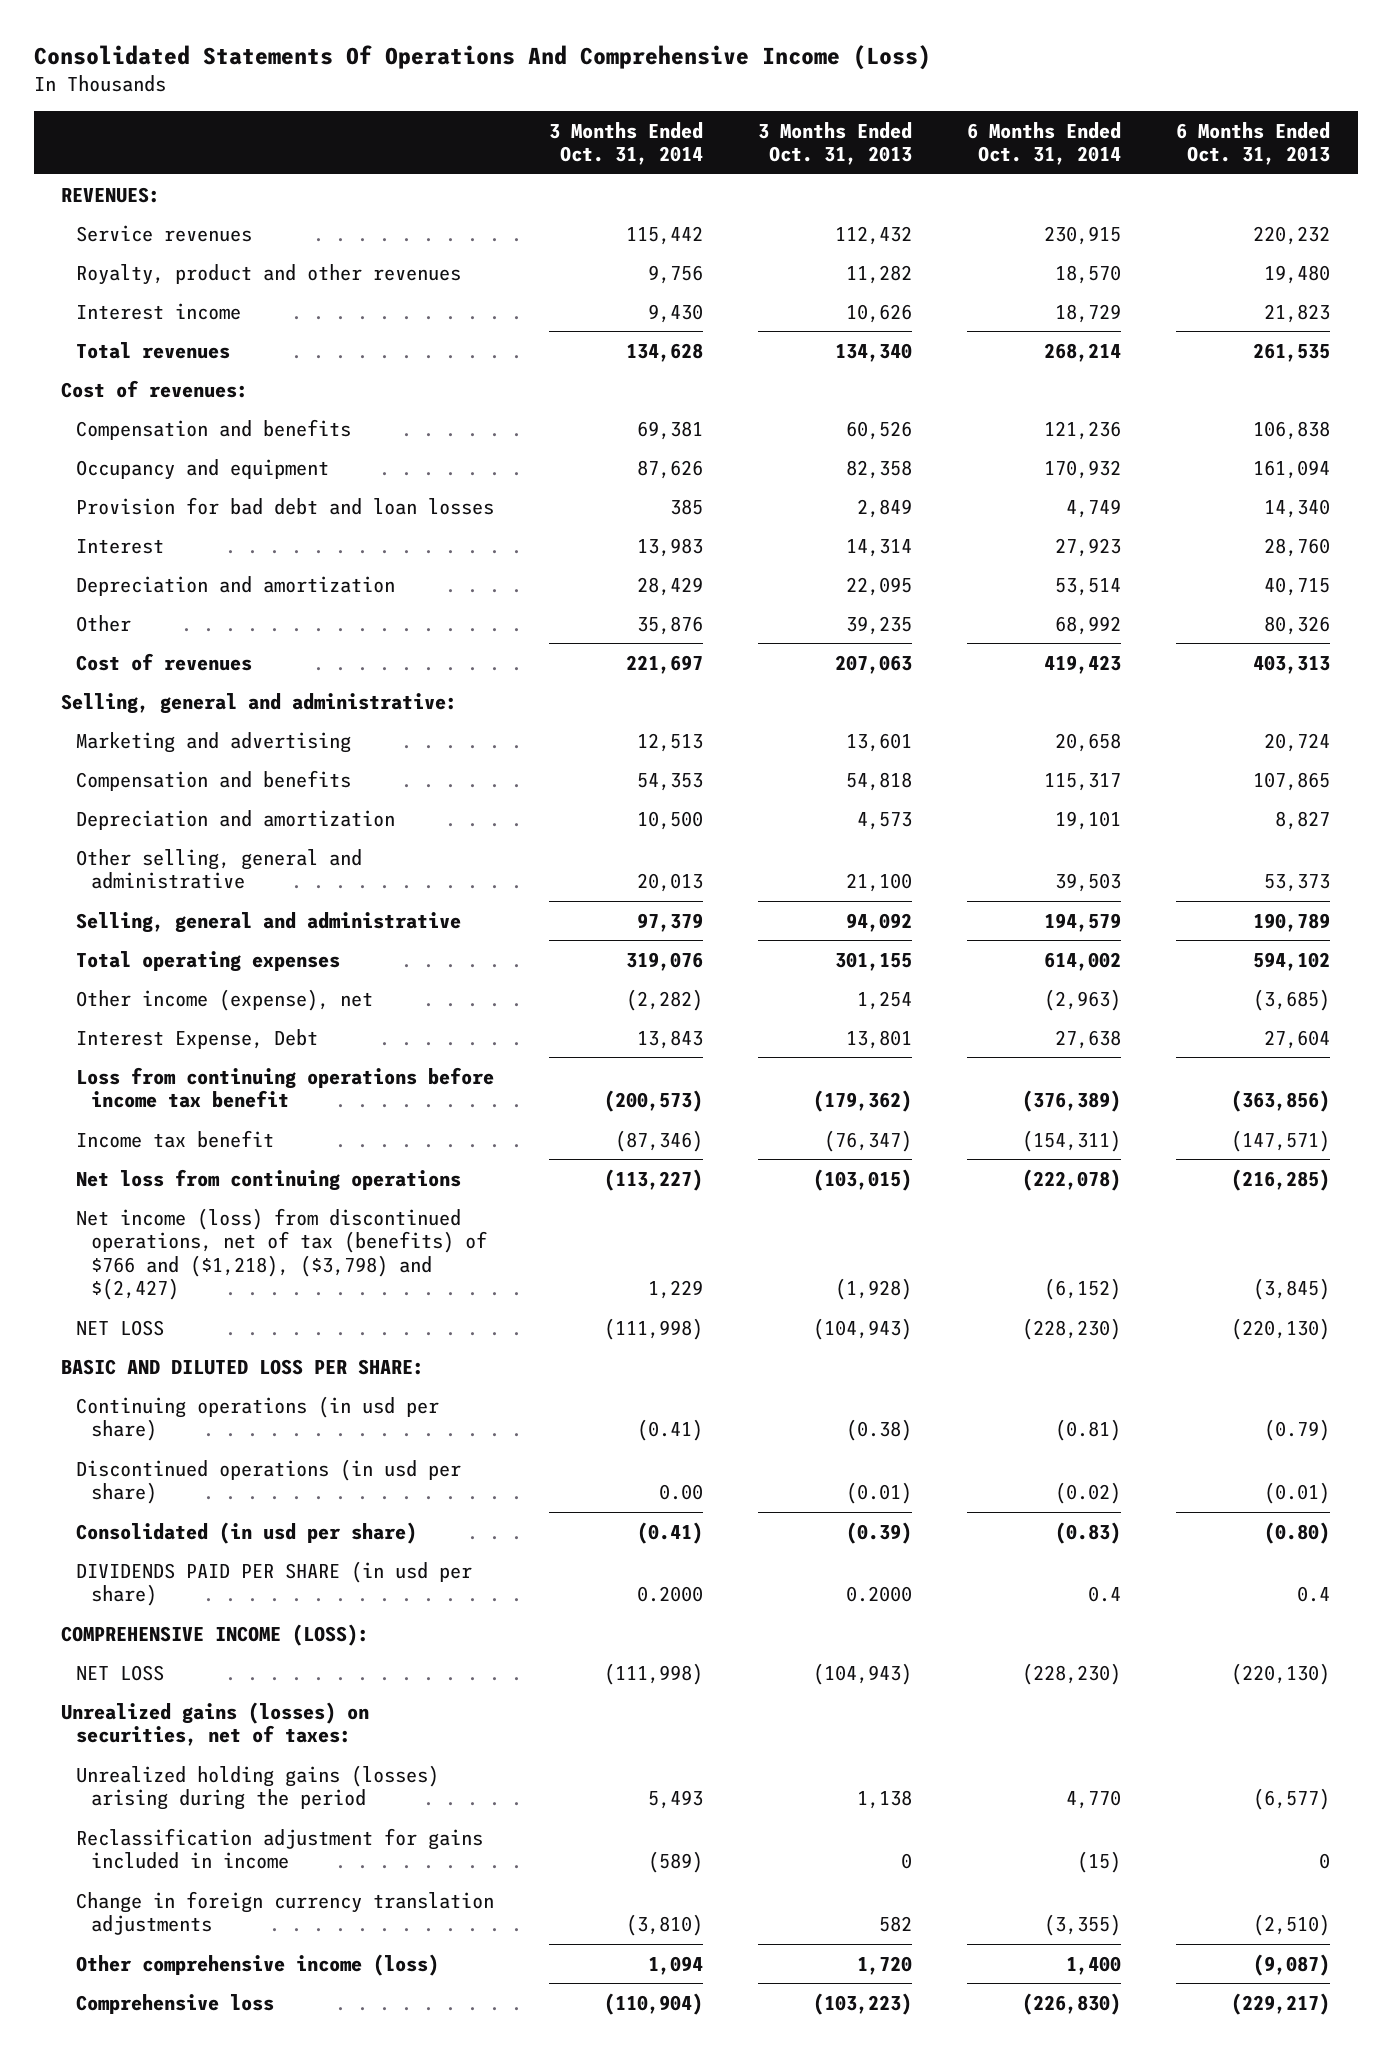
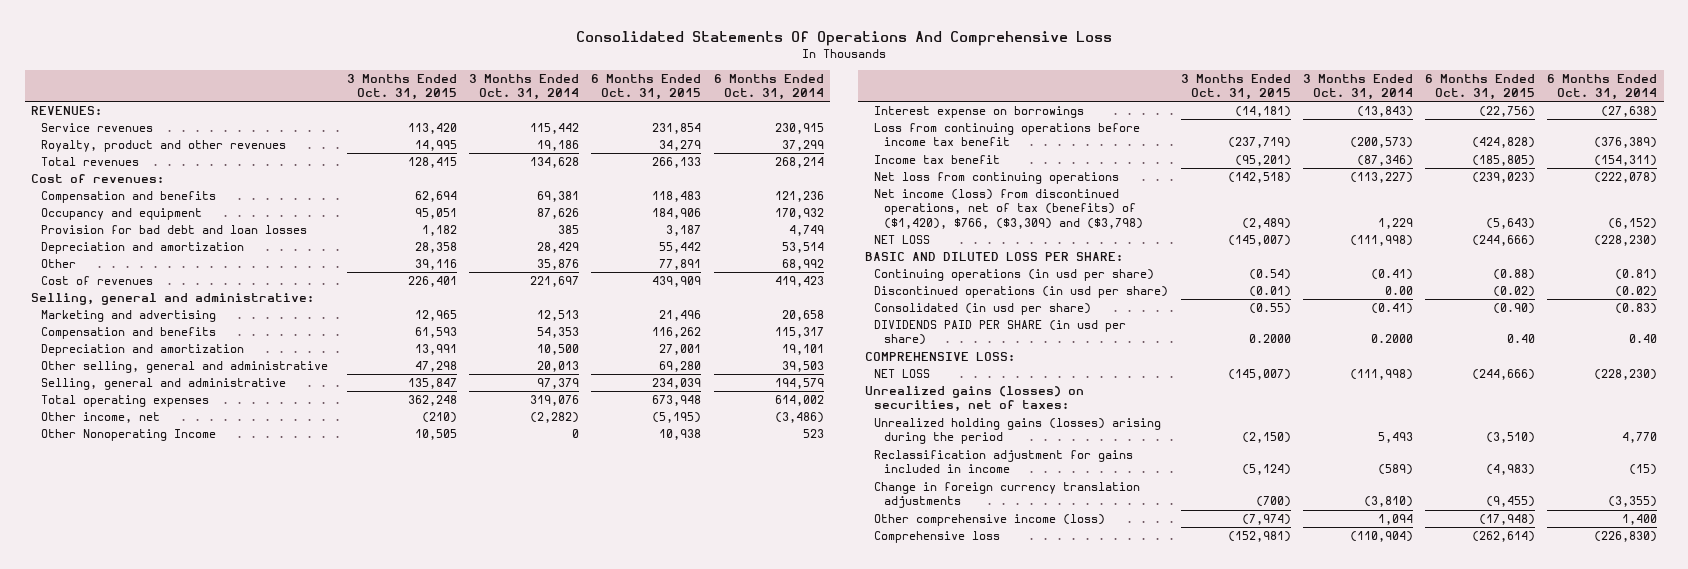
[33,45,931,71] Consolidated Statements Of Operations And Comprehensive Income (Loss) -> [576,31,1113,47] Consolidated Statements Of Operations And Comprehensive Loss
[758,121,913,166] 3 Months Ended Oct. 31, 2013 -> none
[1176,121,1331,166] 6 Months Ended Oct. 31, 2013 -> none
none -> [346,73,457,100] 3 Months Ended Oct. 31, 2015
none -> [591,73,702,100] 6 Months Ended Oct. 31, 2015
[76,302,242,320] Interest income -> none
[648,264,704,284] 9,756 -> [537,140,580,152] 19,186
[1055,264,1122,284] 18,570 -> [781,140,824,152] 37,299
[76,538,165,554] Interest -> none
[76,988,374,1011] Other income (expense), net -> [40,412,160,424] Other income, net
[1044,988,1122,1011] (2,963) -> [774,412,824,424] (3,486)
none -> [40,429,216,442] Other Nonoperating Income
[76,1028,319,1049] Interest Expense, Debt -> [874,106,1085,119] Interest expense on borrowings
[637,1029,704,1049] 13,843 -> [1356,106,1413,118] (13,843)
[1055,1029,1122,1049] 27,638 -> [1601,106,1658,118] (27,638)
[76,1207,488,1301] Net income (loss) from discontinued operations, net of tax (benefits) of $766 and ($1,218), ($3,798) and $(2,427) -> [874,189,1144,229] Net income (loss) from discontinued operations, net of tax (benefits) of ($1,420), $766, ($3,309) and ($3,798)
[1088,1586,1122,1603] 0.4 -> [1629,334,1658,344] 0.40
[61,1623,370,1646] COMPREHENSIVE INCOME (LOSS): -> [864,352,1015,362] COMPREHENSIVE LOSS:

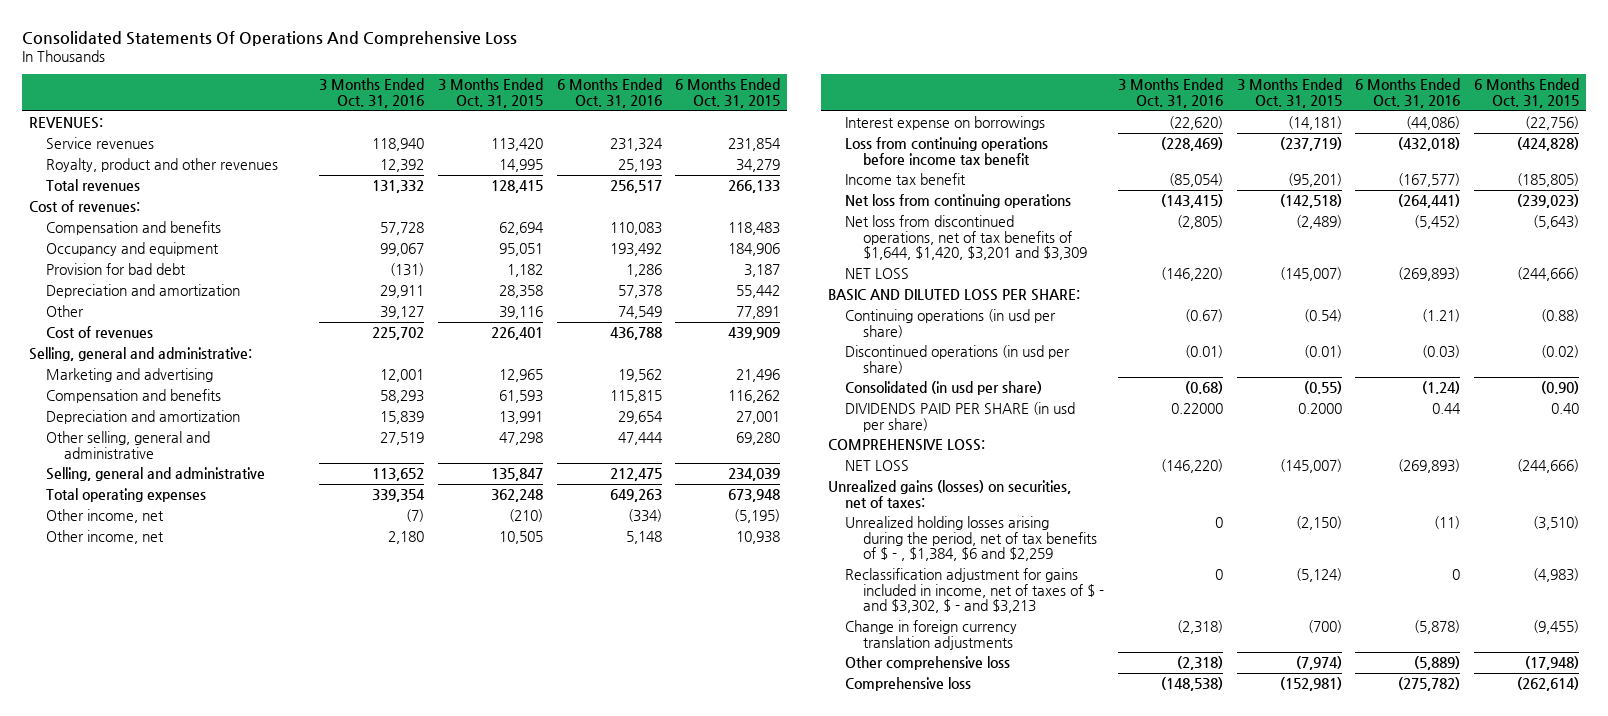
[469,73,580,100] 3 Months Ended Oct. 31, 2014 -> none
[713,73,824,100] 6 Months Ended Oct. 31, 2014 -> none
none -> [318,78,424,108] 3 Months Ended Oct. 31, 2016
none -> [556,78,662,108] 6 Months Ended Oct. 31, 2016
[40,225,307,235] Provision for bad debt and loan losses -> [46,262,187,275] Provision for bad debt
[40,429,216,442] Other Nonoperating Income -> [46,529,165,544] Other income, net
[874,189,1144,229] Net income (loss) from discontinued operations, net of tax (benefits) of ($1,420), $766, ($3,309) and ($3,798) -> [845,214,1088,261] Net loss from discontinued operations, net of tax benefits of $1,644, $1,420, $3,201 and $3,309
[874,418,1162,445] Unrealized holding gains (losses) arising during the period -> [845,515,1098,562] Unrealized holding losses arising during the period, net of tax benefits of $ - , $1,384, $6 and $2,259
[874,450,1134,474] Reclassification adjustment for gains included in income -> [845,567,1105,614] Reclassification adjustment for gains included in income, net of taxes of $ - and $3,302, $ - and $3,213
[874,514,1106,527] Other comprehensive income (loss) -> [845,655,1011,670] Other comprehensive loss

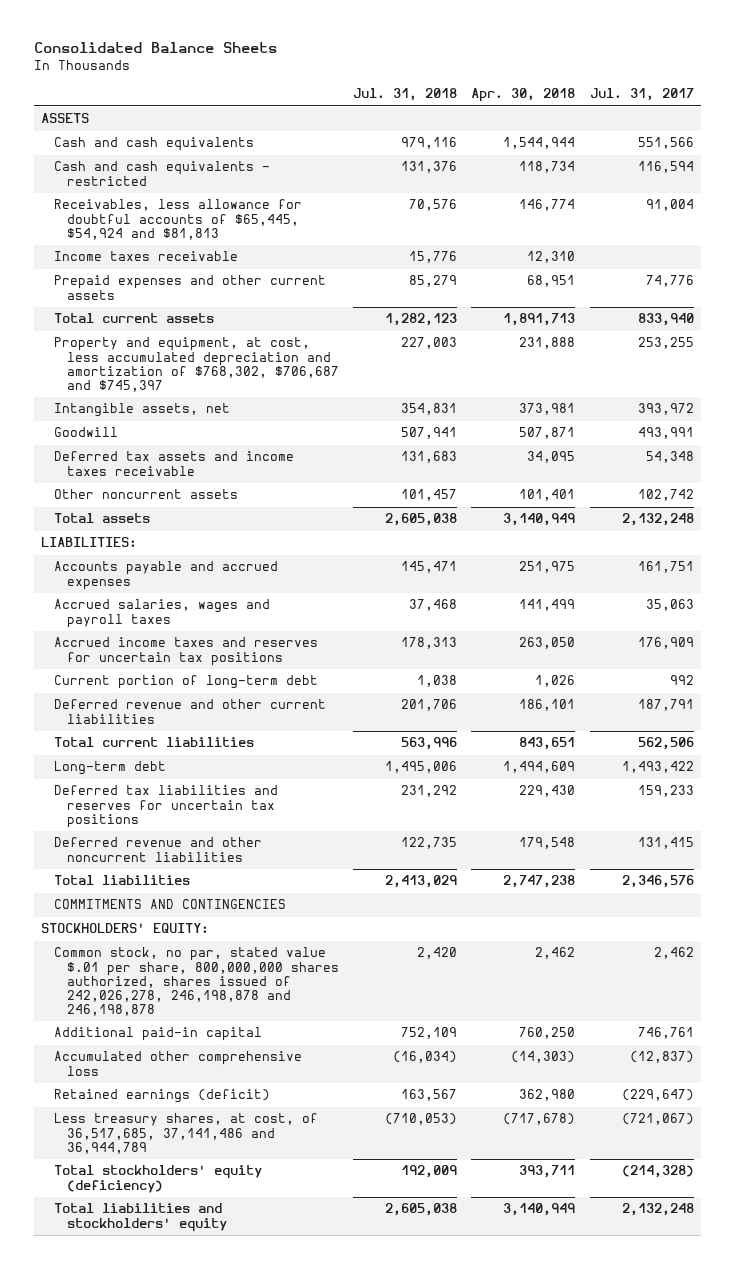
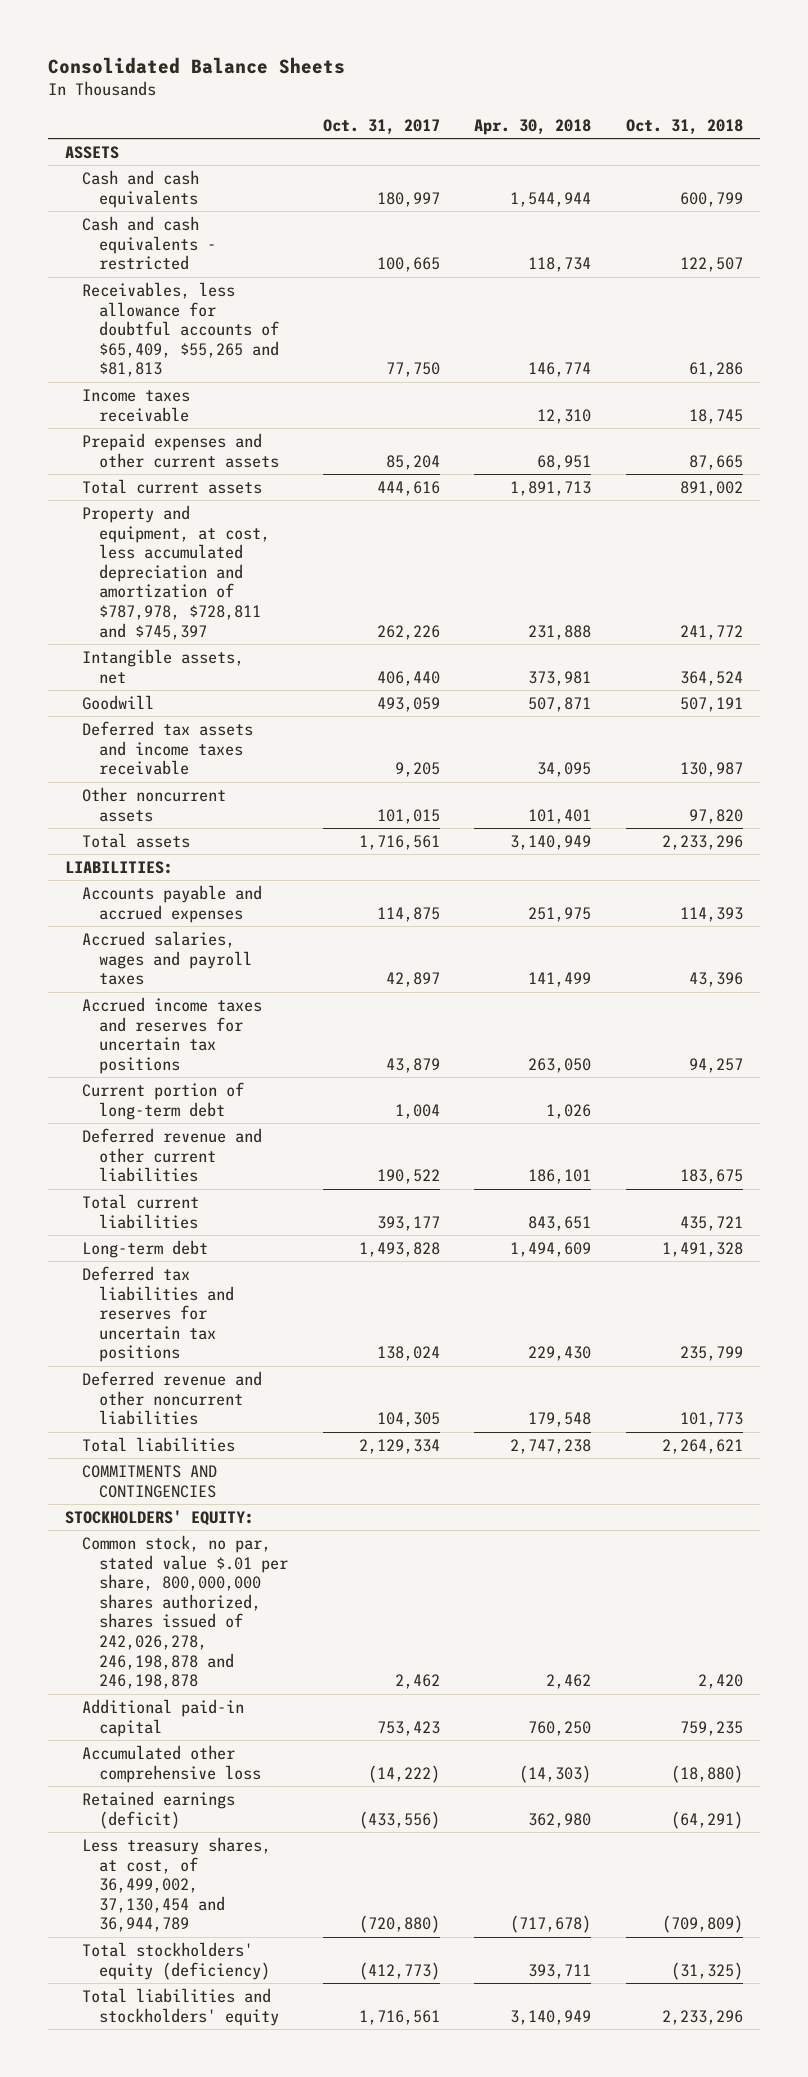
[353,88,458,102] Jul. 31, 2018 -> none
[589,88,694,102] Jul. 31, 2017 -> none
none -> [322,118,440,135] Oct. 31, 2017
none -> [625,118,743,135] Oct. 31, 2018
[53,199,302,240] Receivables, less allowance for doubtful accounts of $65,445, $54,924 and $81,813 -> [82,282,280,378] Receivables, less allowance for doubtful accounts of $65,409, $55,265 and $81,813
[53,337,339,393] Property and equipment, at cost, less accumulated depreciation and amortization of $768,302, $706,687 and $745,397 -> [82,505,271,640] Property and equipment, at cost, less accumulated depreciation and amortization of $787,978, $728,811 and $745,397
[53,1113,318,1154] Less treasury shares, at cost, of 36,517,685, 37,141,486 and 36,944,789 -> [82,1837,272,1933] Less treasury shares, at cost, of 36,499,002, 37,130,454 and 36,944,789

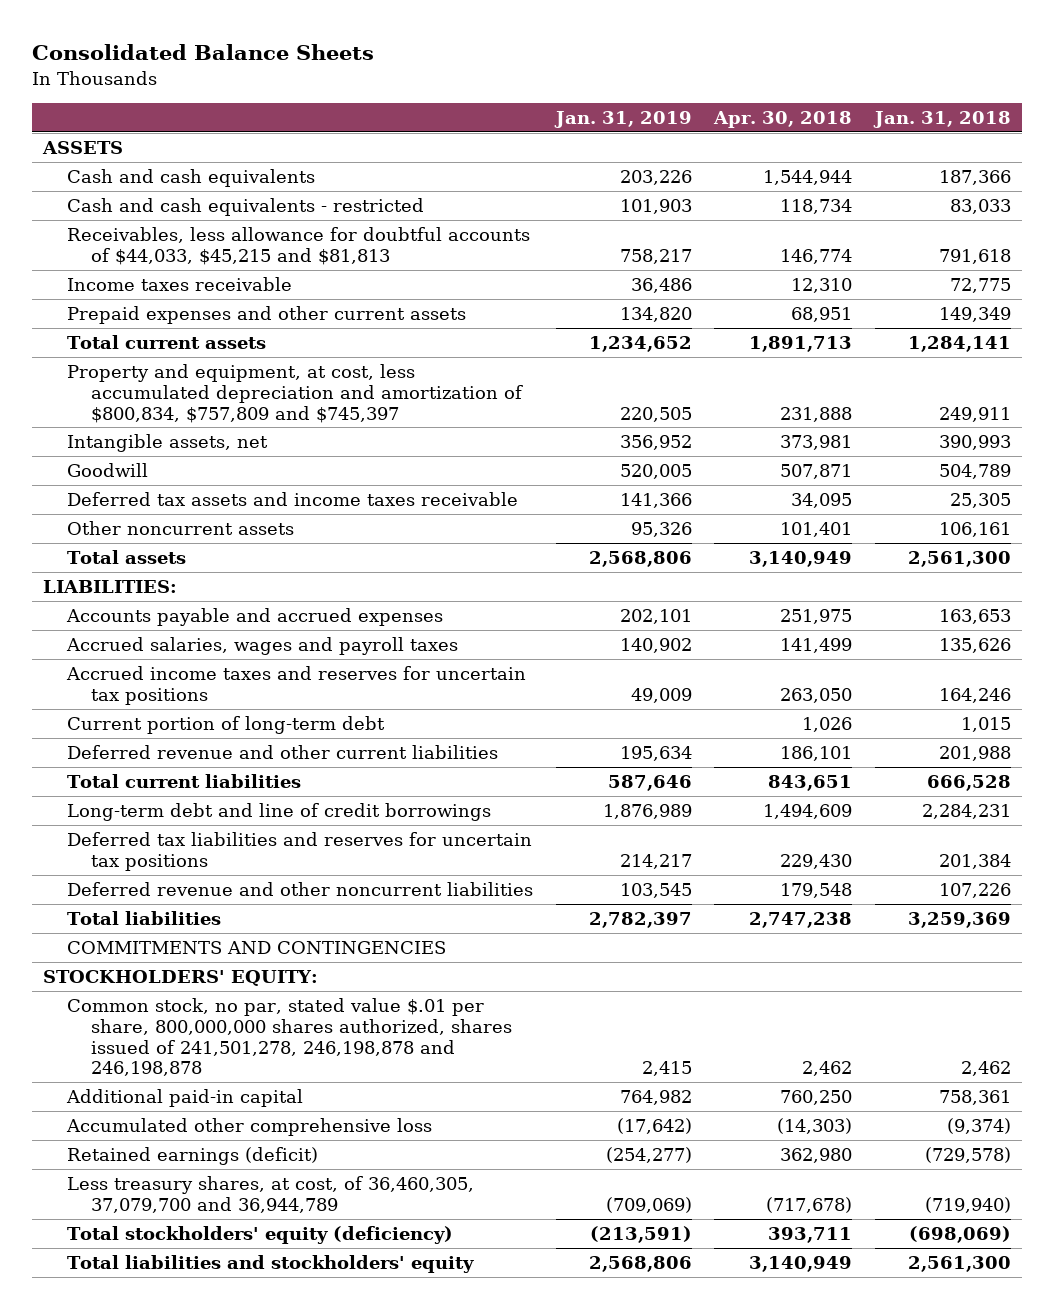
[322,118,440,135] Oct. 31, 2017 -> none
[625,118,743,135] Oct. 31, 2018 -> none
none -> [553,110,692,128] Jan. 31, 2019
none -> [872,110,1011,128] Jan. 31, 2018
[82,282,280,378] Receivables, less allowance for doubtful accounts of $65,409, $55,265 and $81,813 -> [67,226,531,265] Receivables, less allowance for doubtful accounts of $44,033, $45,215 and $81,813
[82,505,271,640] Property and equipment, at cost, less accumulated depreciation and amortization of $787,978, $728,811 and $745,397 -> [67,363,524,423] Property and equipment, at cost, less accumulated depreciation and amortization of $800,834, $757,809 and $745,397
[82,1240,209,1259] Long-term debt -> [67,802,492,821] Long-term debt and line of credit borrowings
[82,1535,289,1690] Common stock, no par, stated value $.01 per share, 800,000,000 shares authorized, shares issued of 242,026,278, 246,198,878 and 246,198,878 -> [67,997,513,1077] Common stock, no par, stated value $.01 per share, 800,000,000 shares authorized, shares issued of 241,501,278, 246,198,878 and 246,198,878
[82,1837,272,1933] Less treasury shares, at cost, of 36,499,002, 37,130,454 and 36,944,789 -> [67,1175,475,1213] Less treasury shares, at cost, of 36,460,305, 37,079,700 and 36,944,789

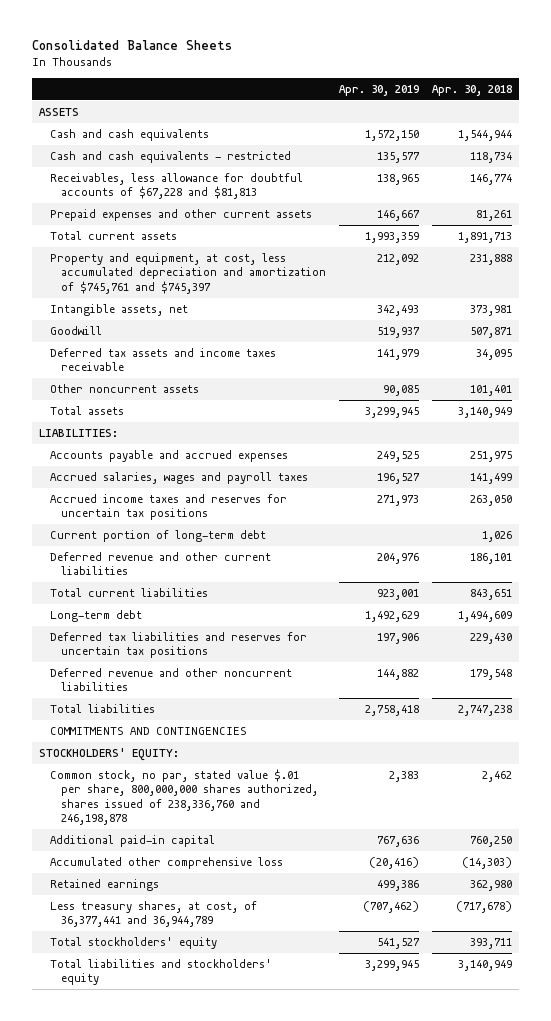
[553,110,692,128] Jan. 31, 2019 -> none
[872,110,1011,128] Jan. 31, 2018 -> none
none -> [339,84,420,96] Apr. 30, 2019
[67,276,293,291] Income taxes receivable -> none
[67,226,531,265] Receivables, less allowance for doubtful accounts of $44,033, $45,215 and $81,813 -> [49,173,303,200] Receivables, less allowance for doubtful accounts of $67,228 and $81,813
[791,306,853,322] 68,951 -> [476,210,513,222] 81,261
[67,363,524,423] Property and equipment, at cost, less accumulated depreciation and amortization of $800,834, $757,809 and $745,397 -> [49,253,326,294] Property and equipment, at cost, less accumulated depreciation and amortization of $745,761 and $745,397
[67,802,492,821] Long-term debt and line of credit borrowings -> [49,610,142,623] Long-term debt
[67,997,513,1077] Common stock, no par, stated value $.01 per share, 800,000,000 shares authorized, shares issued of 241,501,278, 246,198,878 and 246,198,878 -> [49,769,318,826] Common stock, no par, stated value $.01 per share, 800,000,000 shares authorized, shares issued of 238,336,760 and 246,198,878
[67,1146,319,1165] Retained earnings (deficit) -> [49,879,159,892] Retained earnings
[67,1175,475,1213] Less treasury shares, at cost, of 36,460,305, 37,079,700 and 36,944,789 -> [49,901,257,928] Less treasury shares, at cost, of 36,377,441 and 36,944,789
[67,1225,454,1244] Total stockholders' equity (deficiency) -> [49,937,217,950] Total stockholders' equity

